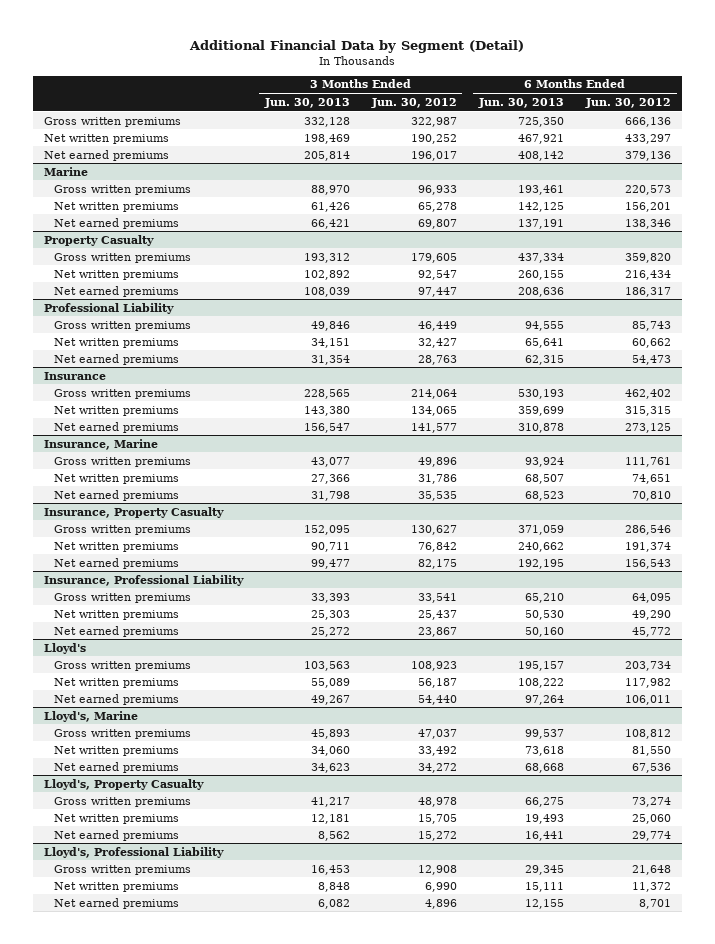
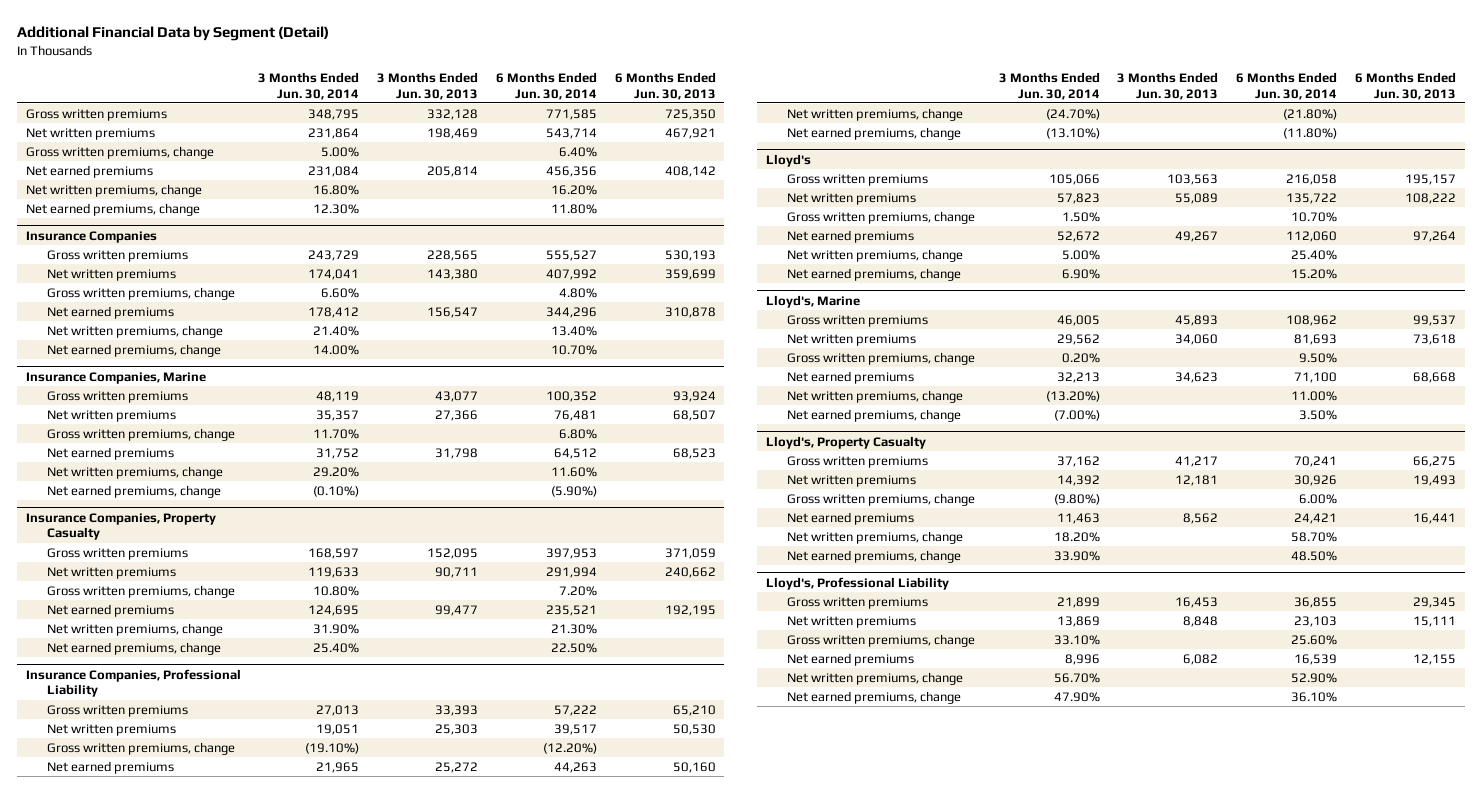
[370,97,457,108] Jun. 30, 2012 -> none
[585,97,672,108] Jun. 30, 2012 -> none
none -> [258,71,360,100] 3 Months Ended Jun. 30, 2014
none -> [495,71,597,100] 6 Months Ended Jun. 30, 2014
none -> [25,145,214,159] Gross written premiums, change
[43,166,88,176] Marine -> none
[53,184,191,195] Gross written premiums -> none
[53,201,179,212] Net written premiums -> none
[53,217,179,229] Net earned premiums -> none
[43,234,154,246] Property Casualty -> none
[53,252,191,263] Gross written premiums -> none
[53,269,179,280] Net written premiums -> none
[53,285,179,297] Net earned premiums -> none
[43,302,174,314] Professional Liability -> none
[53,320,191,331] Gross written premiums -> none
[53,337,179,348] Net written premiums -> none
[53,353,179,365] Net earned premiums -> none
none -> [25,183,202,197] Net written premiums, change
none -> [25,202,200,216] Net earned premiums, change
[43,371,106,380] Insurance -> [25,230,157,243] Insurance Companies
none -> [46,286,235,300] Gross written premiums, change
none -> [46,324,223,338] Net written premiums, change
none -> [46,343,221,357] Net earned premiums, change
[43,438,158,450] Insurance, Marine -> [25,371,206,384] Insurance Companies, Marine
none -> [46,427,235,441] Gross written premiums, change
none -> [46,465,223,479] Net written premiums, change
none -> [46,484,221,498] Net earned premiums, change
[43,506,224,518] Insurance, Property Casualty -> [25,512,216,541] Insurance Companies, Property Casualty
none -> [46,584,235,598] Gross written premiums, change
none -> [46,622,223,636] Net written premiums, change
none -> [46,641,221,655] Net earned premiums, change
[43,574,244,586] Insurance, Professional Liability -> [25,668,241,698] Insurance Companies, Professional Liability
none -> [46,741,235,755] Gross written premiums, change
none -> [787,107,964,121] Net written premiums, change
none -> [787,126,962,140] Net earned premiums, change
none -> [787,210,976,224] Gross written premiums, change
none -> [787,248,964,262] Net written premiums, change
none -> [787,267,962,281] Net earned premiums, change
none -> [787,351,976,365] Gross written premiums, change
none -> [787,389,964,403] Net written premiums, change
none -> [787,408,962,422] Net earned premiums, change
none -> [787,492,976,506] Gross written premiums, change
none -> [787,530,964,544] Net written premiums, change
none -> [787,549,962,563] Net earned premiums, change
none -> [787,633,976,647] Gross written premiums, change
none -> [787,671,964,685] Net written premiums, change
none -> [787,690,962,704] Net earned premiums, change

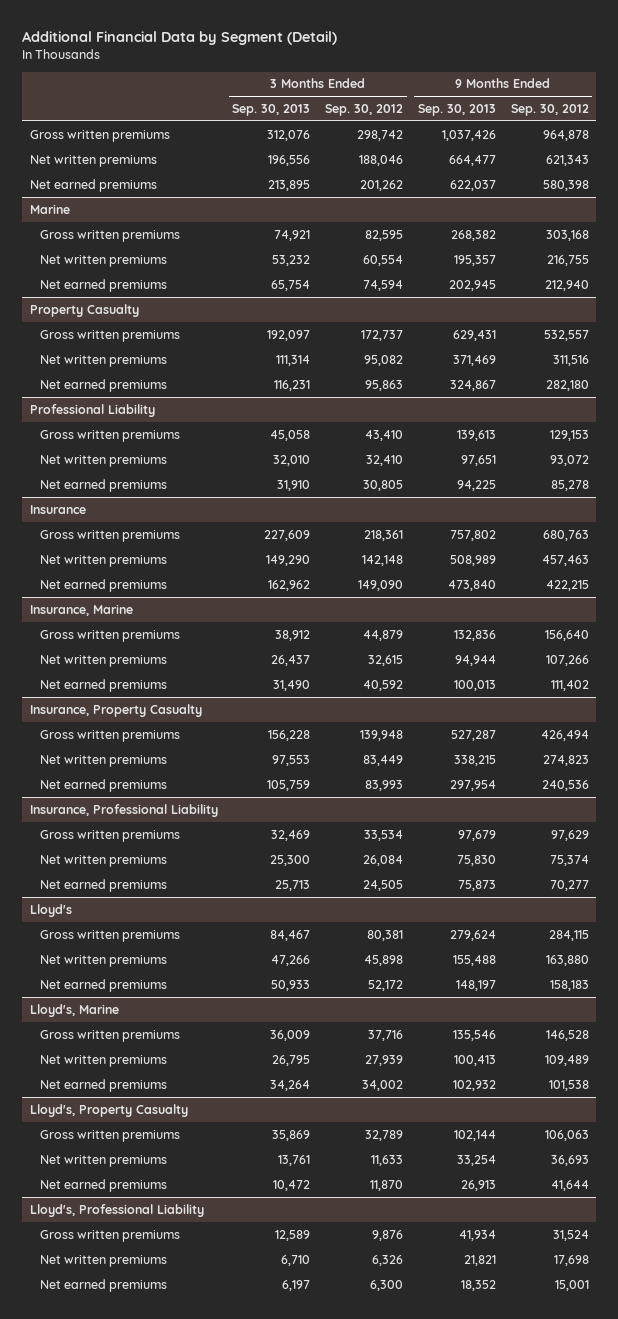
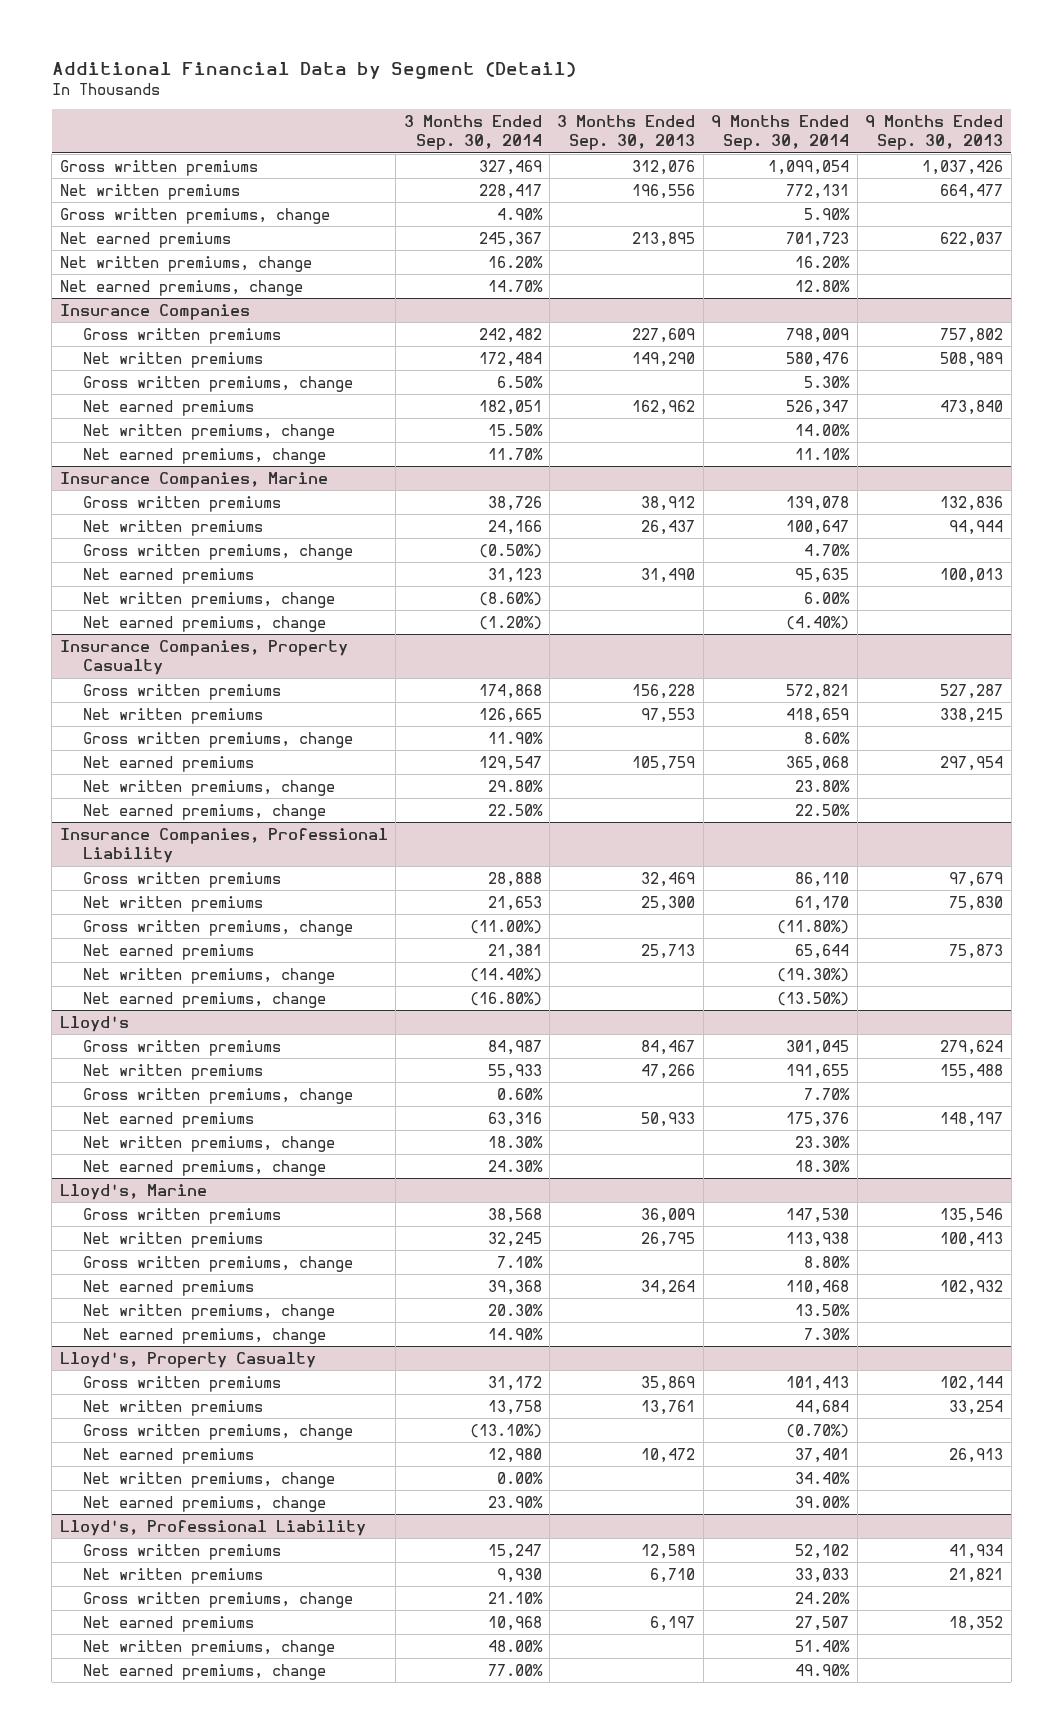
[325,104,404,117] Sep. 30, 2012 -> none
[510,104,589,117] Sep. 30, 2012 -> none
none -> [403,115,542,151] 3 Months Ended Sep. 30, 2014
none -> [711,115,850,151] 9 Months Ended Sep. 30, 2014
none -> [59,207,330,224] Gross written premiums, change
[29,203,70,214] Marine -> none
[39,229,180,242] Gross written premiums -> none
[39,254,167,267] Net written premiums -> none
[39,278,167,292] Net earned premiums -> none
[29,303,139,317] Property Casualty -> none
[39,329,180,342] Gross written premiums -> none
[39,354,167,367] Net written premiums -> none
[39,378,167,392] Net earned premiums -> none
[29,403,155,417] Professional Liability -> none
[39,429,180,442] Gross written premiums -> none
[39,454,167,467] Net written premiums -> none
[39,478,167,492] Net earned premiums -> none
none -> [59,255,312,272] Net written premiums, change
none -> [59,279,303,296] Net earned premiums, change
[29,504,86,514] Insurance -> [59,303,250,320] Insurance Companies
none -> [82,375,353,392] Gross written premiums, change
none -> [82,423,335,440] Net written premiums, change
none -> [82,447,326,464] Net earned premiums, change
[29,603,133,616] Insurance, Marine -> [59,471,328,488] Insurance Companies, Marine
none -> [82,543,353,560] Gross written premiums, change
none -> [82,591,335,608] Net written premiums, change
none -> [82,615,326,632] Net earned premiums, change
[29,703,202,717] Insurance, Property Casualty -> [59,639,348,675] Insurance Companies, Property Casualty
none -> [82,731,353,748] Gross written premiums, change
none -> [82,779,335,796] Net written premiums, change
none -> [82,803,326,820] Net earned premiums, change
[29,803,218,817] Insurance, Professional Liability -> [59,827,388,863] Insurance Companies, Professional Liability
none -> [82,919,353,936] Gross written premiums, change
none -> [82,967,335,984] Net written premiums, change
none -> [82,991,326,1008] Net earned premiums, change
none -> [82,1087,353,1104] Gross written premiums, change
none -> [82,1135,335,1152] Net written premiums, change
none -> [82,1159,326,1176] Net earned premiums, change
none -> [82,1255,353,1272] Gross written premiums, change
none -> [82,1303,335,1320] Net written premiums, change
none -> [82,1327,326,1344] Net earned premiums, change
none -> [82,1423,353,1440] Gross written premiums, change
none -> [82,1471,335,1488] Net written premiums, change
none -> [82,1495,326,1512] Net earned premiums, change
none -> [82,1591,353,1608] Gross written premiums, change
none -> [82,1639,335,1656] Net written premiums, change
none -> [82,1663,326,1680] Net earned premiums, change

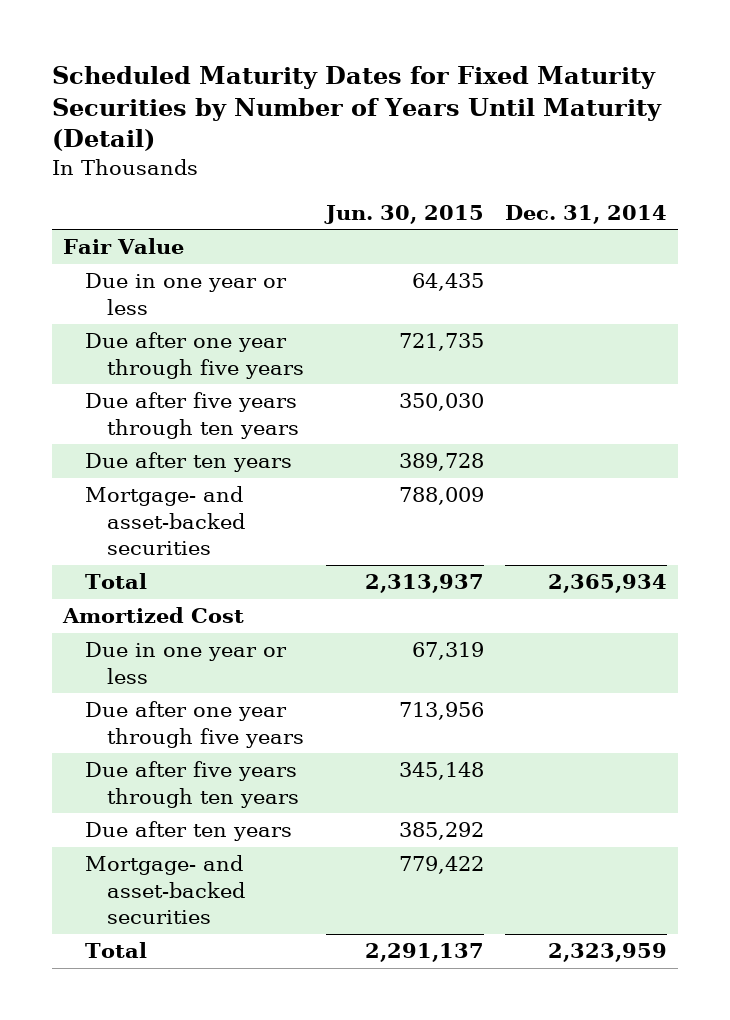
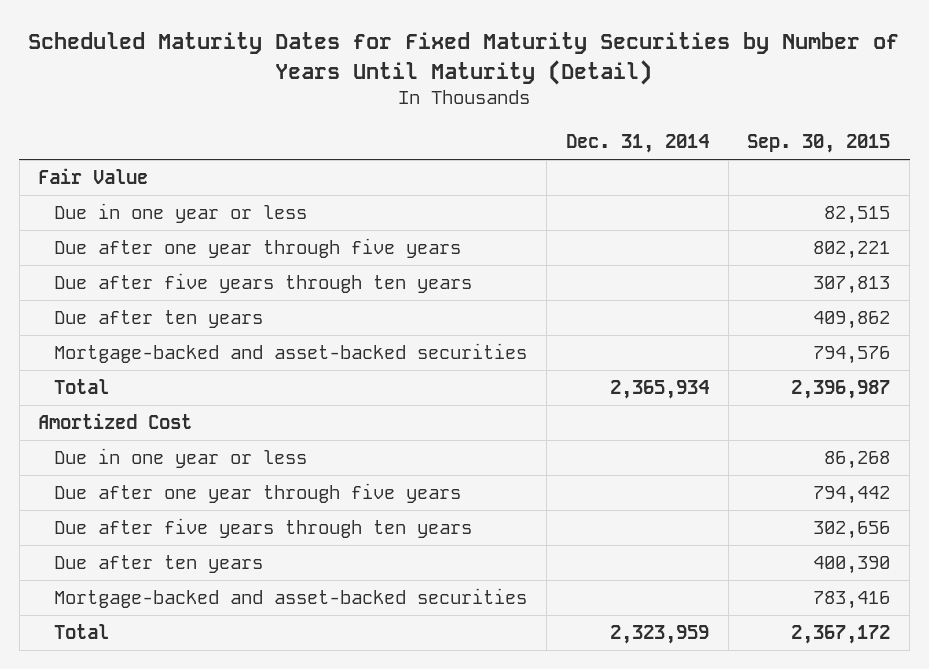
[323,204,484,224] Jun. 30, 2015 -> none
none -> [747,134,891,154] Sep. 30, 2015
[84,486,245,556] Mortgage- and asset-backed securities -> [54,343,528,364] Mortgage-backed and asset-backed securities
[84,855,245,925] Mortgage- and asset-backed securities -> [54,588,528,609] Mortgage-backed and asset-backed securities

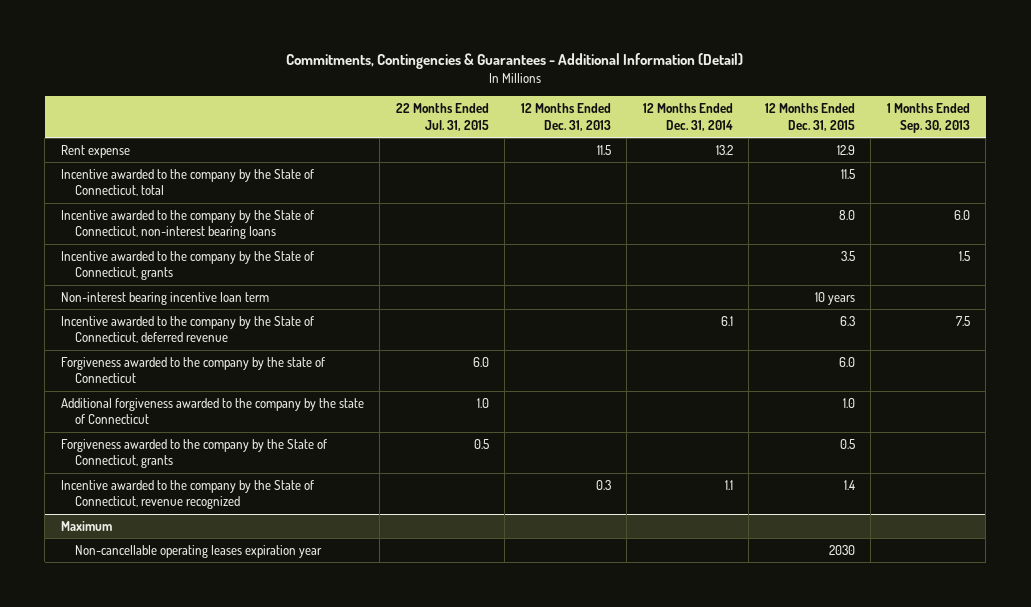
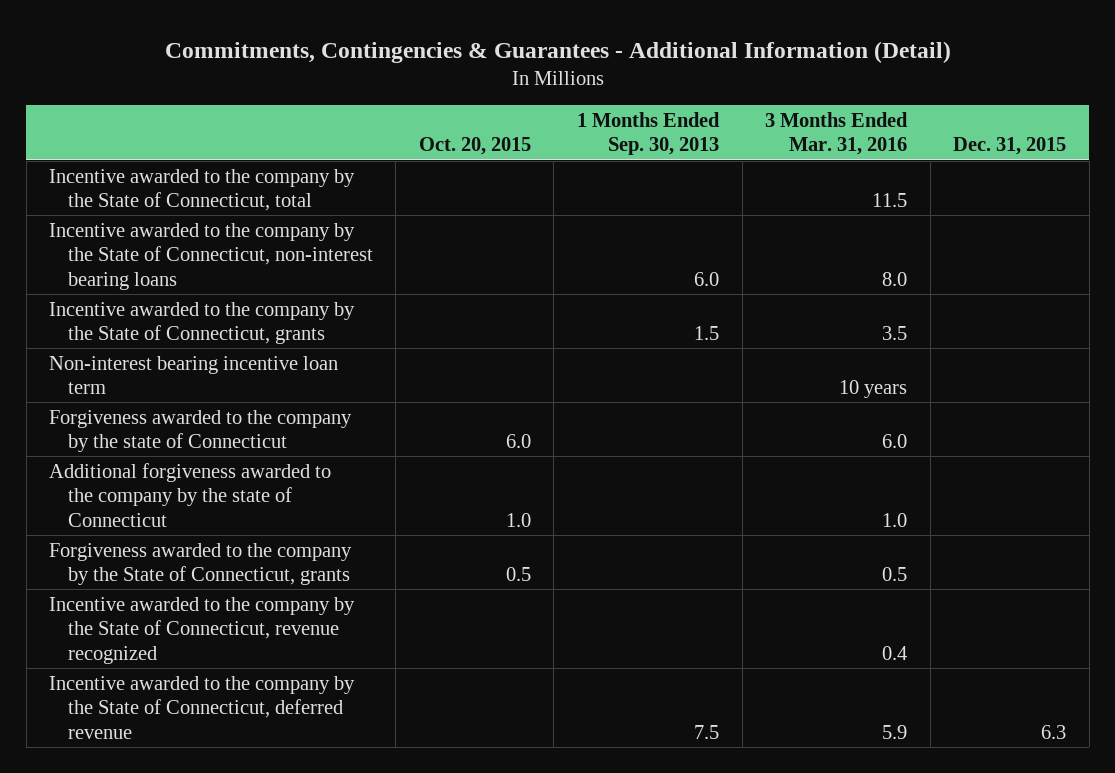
[395,103,489,131] 22 Months Ended Jul. 31, 2015 -> none
[520,103,611,131] 12 Months Ended Dec. 31, 2013 -> none
[642,103,733,131] 12 Months Ended Dec. 31, 2014 -> none
[764,103,855,131] 12 Months Ended Dec. 31, 2015 -> none
none -> [418,137,531,156] Oct. 20, 2015
none -> [765,111,909,156] 3 Months Ended Mar. 31, 2016
none -> [953,137,1067,156] Dec. 31, 2015
[60,145,130,159] Rent expense -> none
[60,521,112,532] Maximum -> none
[74,545,322,559] Non-cancellable operating leases expiration year -> none
[60,316,314,344] Incentive awarded to the company by the State of Connecticut, deferred revenue -> [49,675,356,739] Incentive awarded to the company by the State of Connecticut, deferred revenue

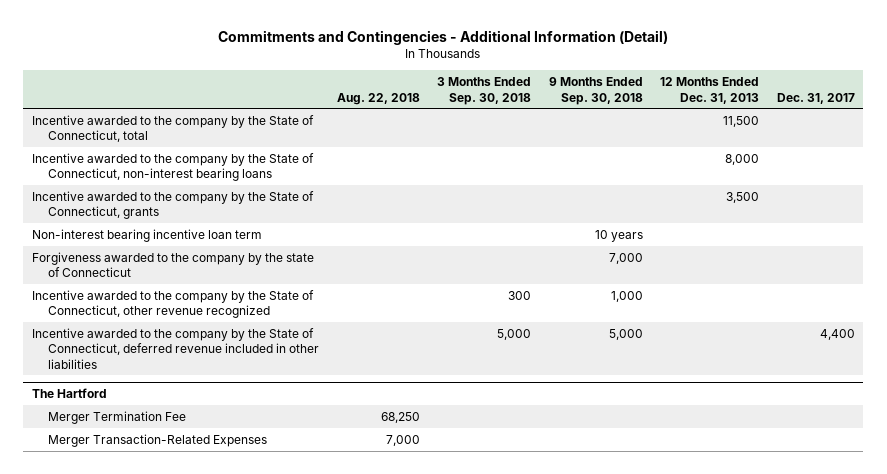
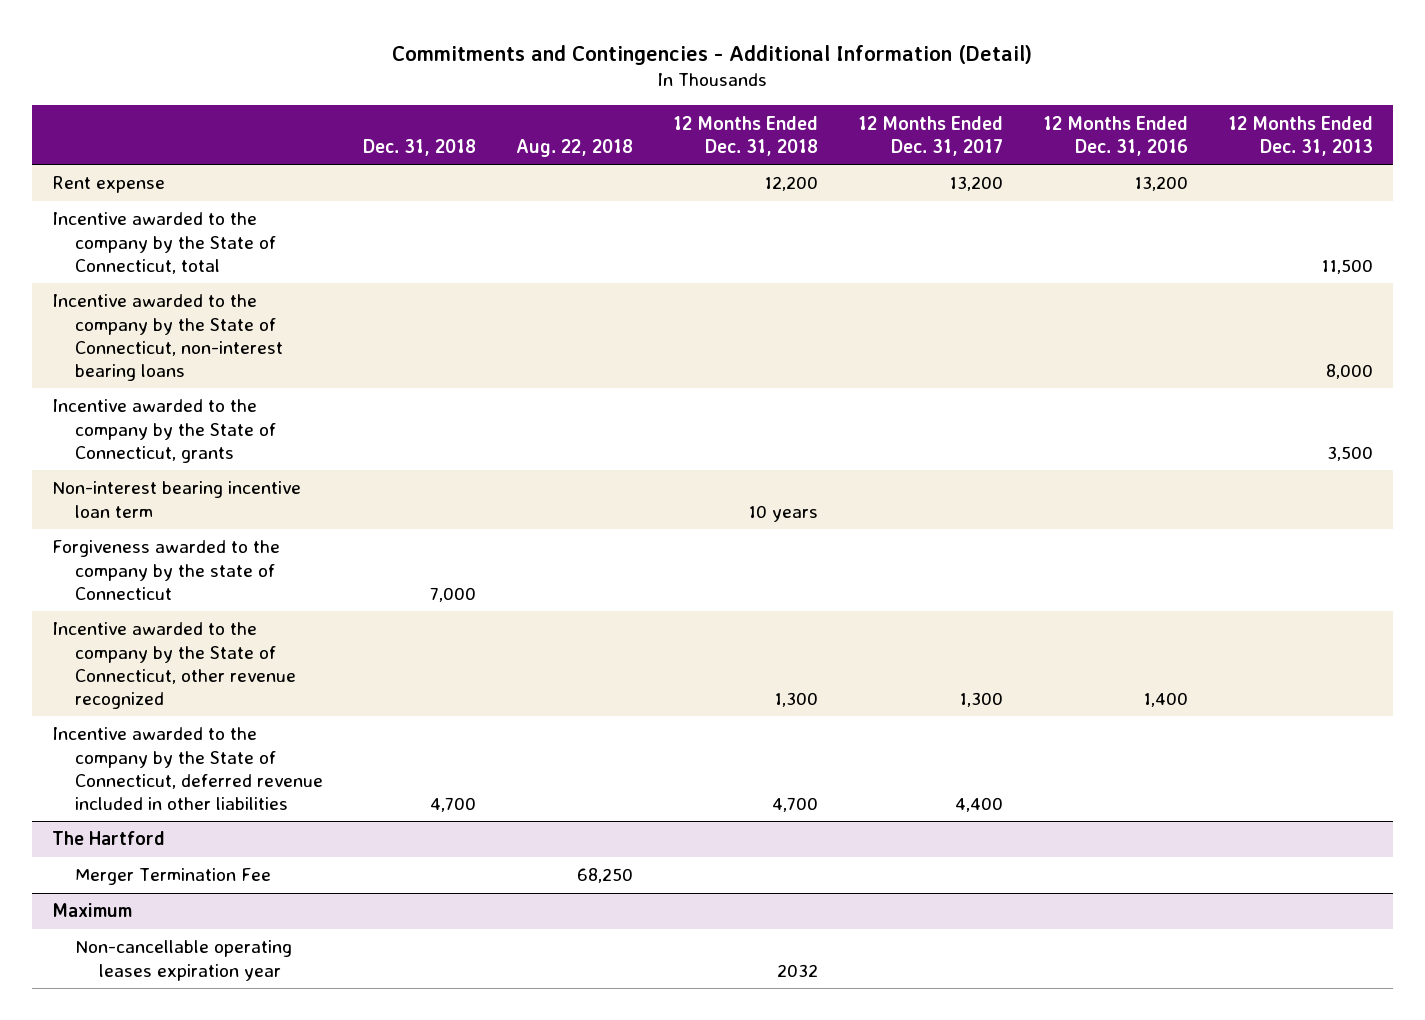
[437,77,532,105] 3 Months Ended Sep. 30, 2018 -> none
[548,77,643,105] 9 Months Ended Sep. 30, 2018 -> none
[776,92,855,104] Dec. 31, 2017 -> none
none -> [363,138,477,156] Dec. 31, 2018
none -> [673,115,819,156] 12 Months Ended Dec. 31, 2018
none -> [858,115,1004,156] 12 Months Ended Dec. 31, 2017
none -> [1043,115,1189,156] 12 Months Ended Dec. 31, 2016
none -> [51,176,165,194] Rent expense
[48,433,268,447] Merger Transaction-Related Expenses -> none
none -> [51,903,132,918] Maximum
none -> [75,940,293,981] Non-cancellable operating leases expiration year

